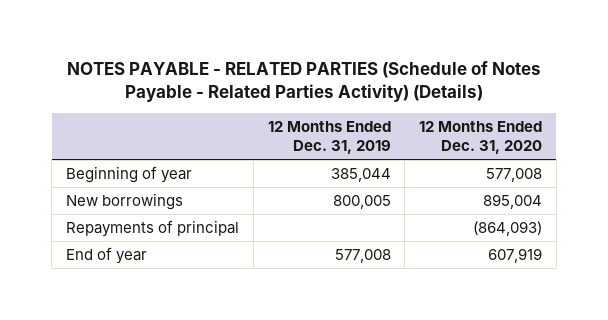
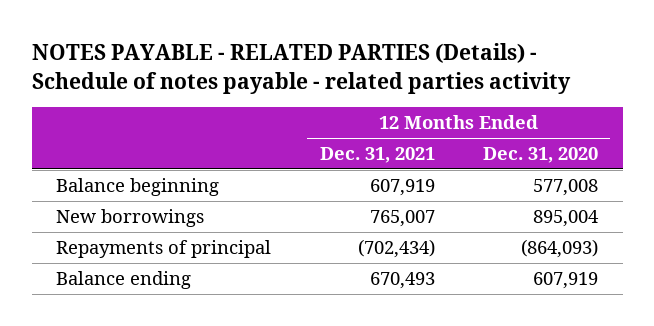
[67,60,542,102] NOTES PAYABLE - RELATED PARTIES (Schedule of Notes Payable - Related Parties Activity) (Details) -> [31,43,571,94] NOTES PAYABLE - RELATED PARTIES (Details) - Schedule of notes payable - related parties activity
[267,120,391,154] 12 Months Ended Dec. 31, 2019 -> none
none -> [319,147,435,164] Dec. 31, 2021
[66,166,193,184] Beginning of year -> [55,178,219,197] Balance beginning
[66,247,148,265] End of year -> [55,271,191,290] Balance ending

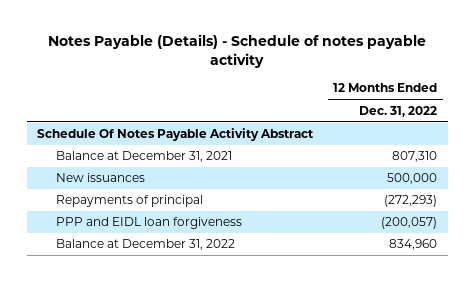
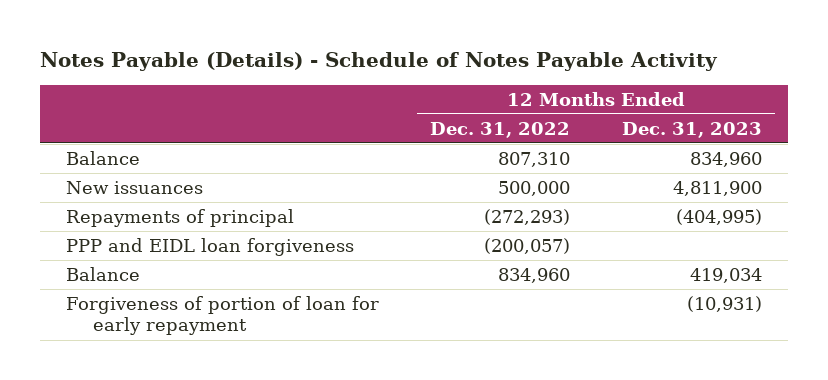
[48,34,427,68] Notes Payable (Details) - Schedule of notes payable activity -> [39,52,718,72] Notes Payable (Details) - Schedule of Notes Payable Activity
none -> [622,121,763,138] Dec. 31, 2023
[37,128,315,142] Schedule Of Notes Payable Activity Abstract -> none
[55,151,232,163] Balance at December 31, 2021 -> [65,150,140,165] Balance
[55,239,235,251] Balance at December 31, 2022 -> [65,266,140,281] Balance
none -> [65,295,379,336] Forgiveness of portion of loan for early repayment

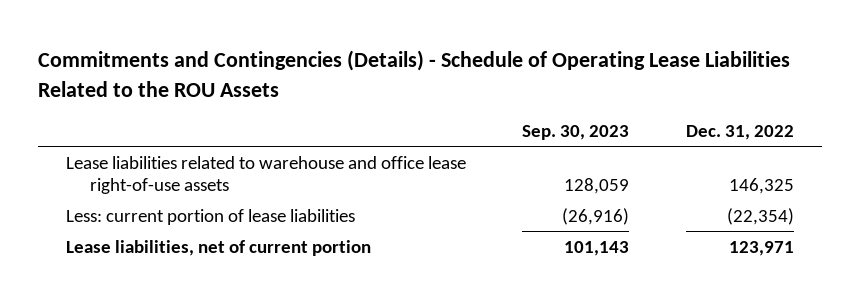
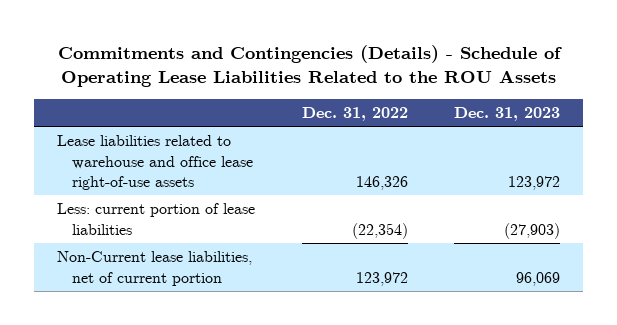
[522,125,630,141] Sep. 30, 2023 -> none
none -> [453,106,560,121] Dec. 31, 2023
[728,177,794,194] 146,325 -> [355,175,408,190] 146,326
[65,239,371,256] Lease liabilities, net of current portion -> [57,251,253,286] Non-Current lease liabilities, net of current portion
[728,240,794,256] 123,971 -> [355,271,408,286] 123,972

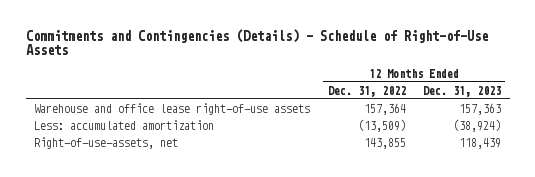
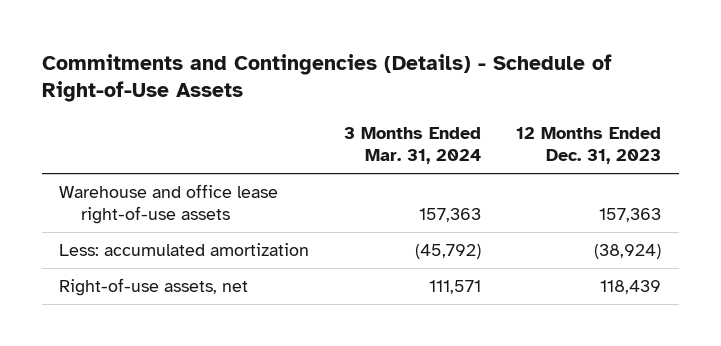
[327,85,406,97] Dec. 31, 2022 -> none
none -> [344,127,482,165] 3 Months Ended Mar. 31, 2024
[34,136,179,149] Right-of-use-assets, net -> [59,278,249,297] Right-of-use assets, net

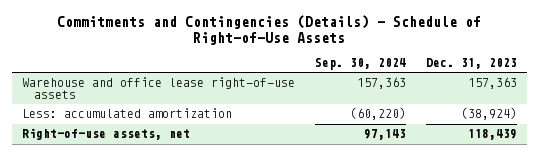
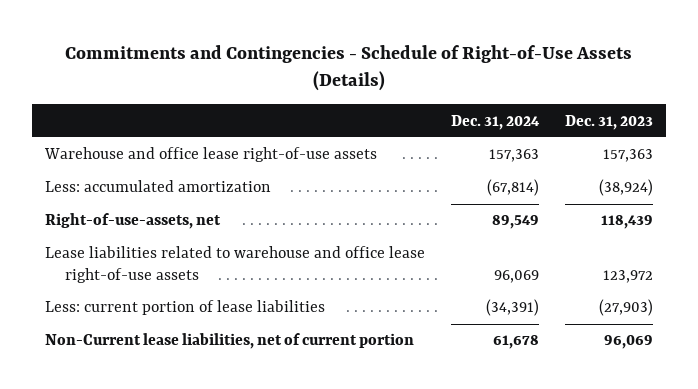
[57,15,482,45] Commitments and Contingencies (Details) - Schedule of Right-of-Use Assets -> [64,45,632,92] Commitments and Contingencies - Schedule of Right-of-Use Assets (Details)
[314,58,406,71] Sep. 30, 2024 -> none
none -> [450,114,540,130] Dec. 31, 2024
[21,128,190,141] Right-of-use assets, net -> [44,213,221,230] Right-of-use-assets, net
none -> [44,246,425,283] Lease liabilities related to warehouse and office lease right-of-use assets
none -> [44,300,325,316] Less: current portion of lease liabilities
none -> [44,333,414,350] Non-Current lease liabilities, net of current portion

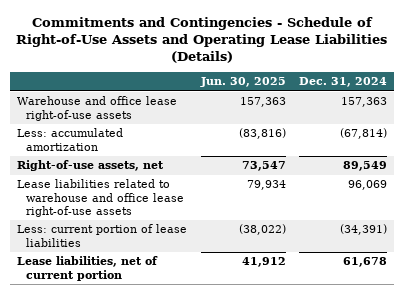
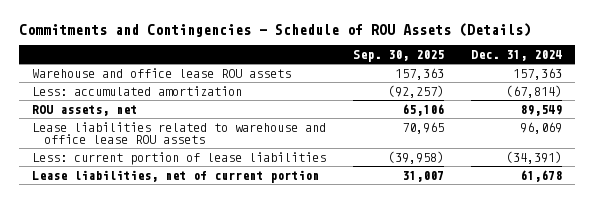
[16,16,388,63] Commitments and Contingencies - Schedule of Right-of-Use Assets and Operating Lease Liabilities (Details) -> [18,22,531,37] Commitments and Contingencies - Schedule of ROU Assets (Details)
[199,77,286,88] Jun. 30, 2025 -> none
none -> [352,50,444,63] Sep. 30, 2025
[16,96,177,121] Warehouse and office lease right-of-use assets -> [31,67,291,78] Warehouse and office lease ROU assets
[16,160,164,172] Right-of-use assets, net -> [31,104,137,116] ROU assets, net
[16,179,185,218] Lease liabilities related to warehouse and office lease right-of-use assets -> [31,121,326,145] Lease liabilities related to warehouse and office lease ROU assets

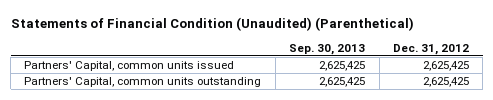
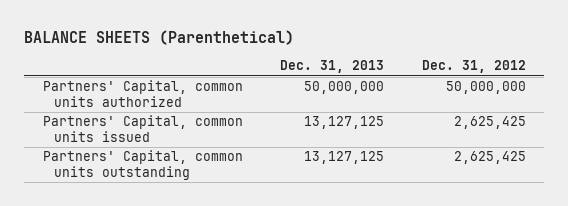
[10,17,414,32] Statements of Financial Condition (Unaudited) (Parenthetical) -> [23,30,294,46] BALANCE SHEETS (Parenthetical)
[289,43,366,55] Sep. 30, 2013 -> none
none -> [280,60,385,74] Dec. 31, 2013
none -> [42,80,243,107] Partners' Capital, common units authorized

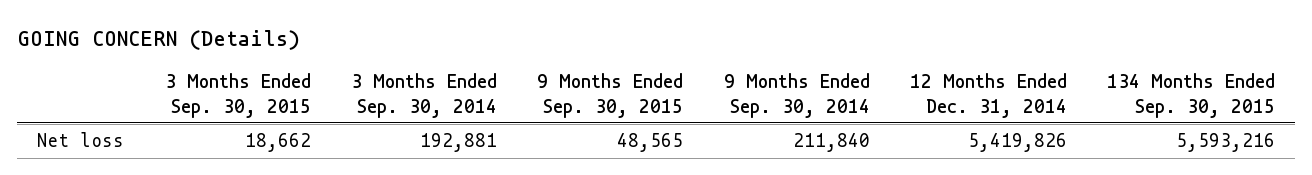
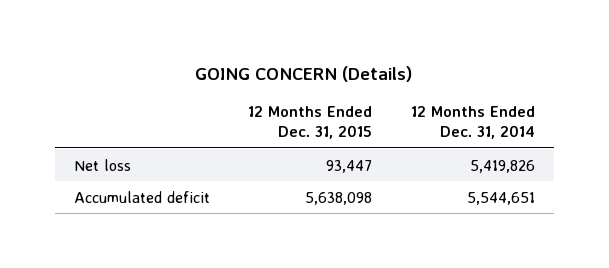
[164,73,311,118] 3 Months Ended Sep. 30, 2015 -> none
[350,73,497,118] 3 Months Ended Sep. 30, 2014 -> none
[537,73,684,118] 9 Months Ended Sep. 30, 2015 -> none
[723,73,870,118] 9 Months Ended Sep. 30, 2014 -> none
[1107,73,1276,118] 134 Months Ended Sep. 30, 2015 -> none
none -> [248,106,373,139] 12 Months Ended Dec. 31, 2015
none -> [74,190,211,203] Accumulated deficit

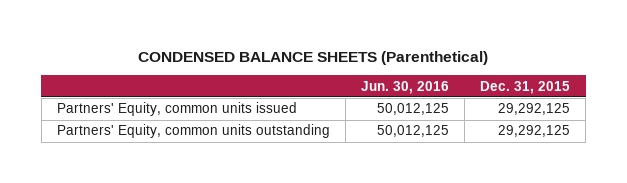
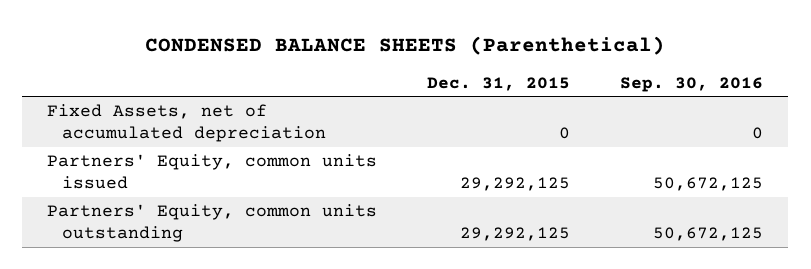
[360,80,449,94] Jun. 30, 2016 -> none
none -> [620,76,764,92] Sep. 30, 2016
none -> [47,103,327,143] Fixed Assets, net of accumulated depreciation

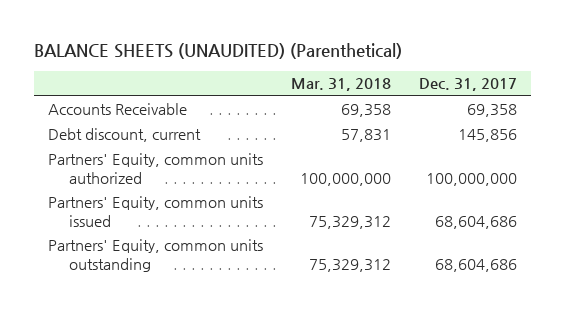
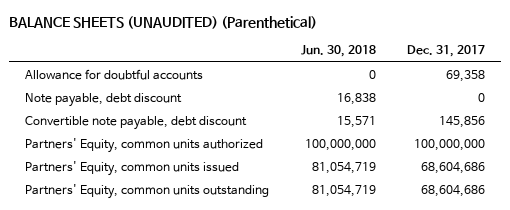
[290,78,391,92] Mar. 31, 2018 -> none
none -> [300,45,376,58] Jun. 30, 2018
[47,103,187,116] Accounts Receivable -> [25,68,204,80] Allowance for doubtful accounts
none -> [25,92,183,107] Note payable, debt discount
[47,128,201,143] Debt discount, current -> [25,115,248,130] Convertible note payable, debt discount

